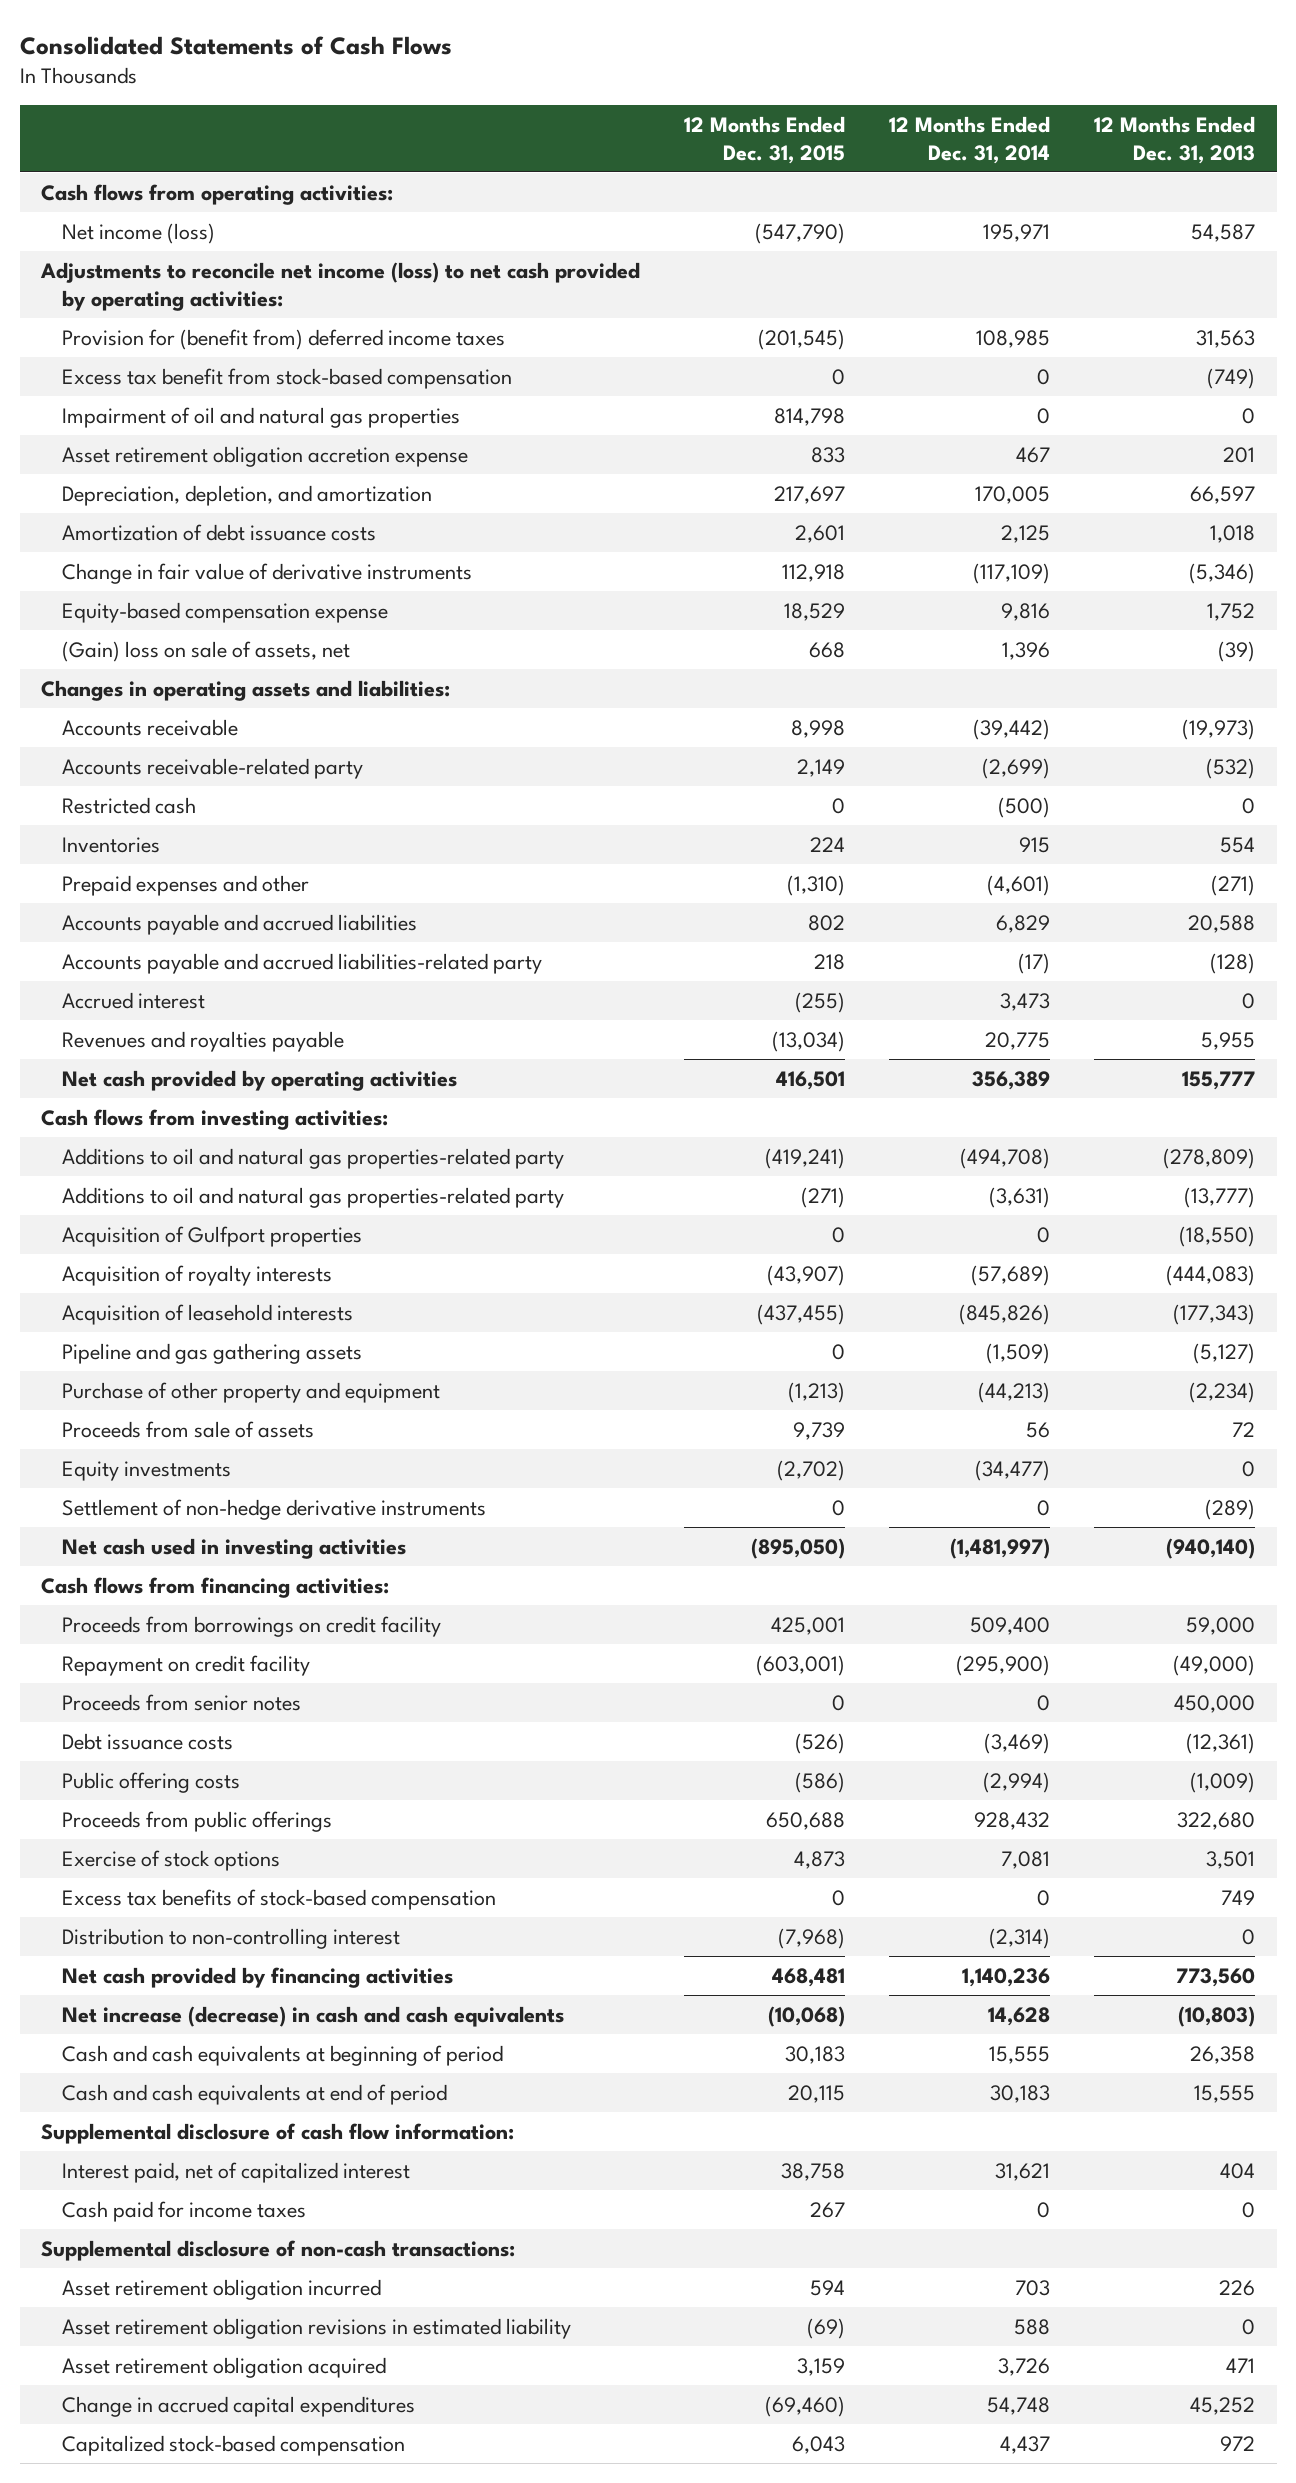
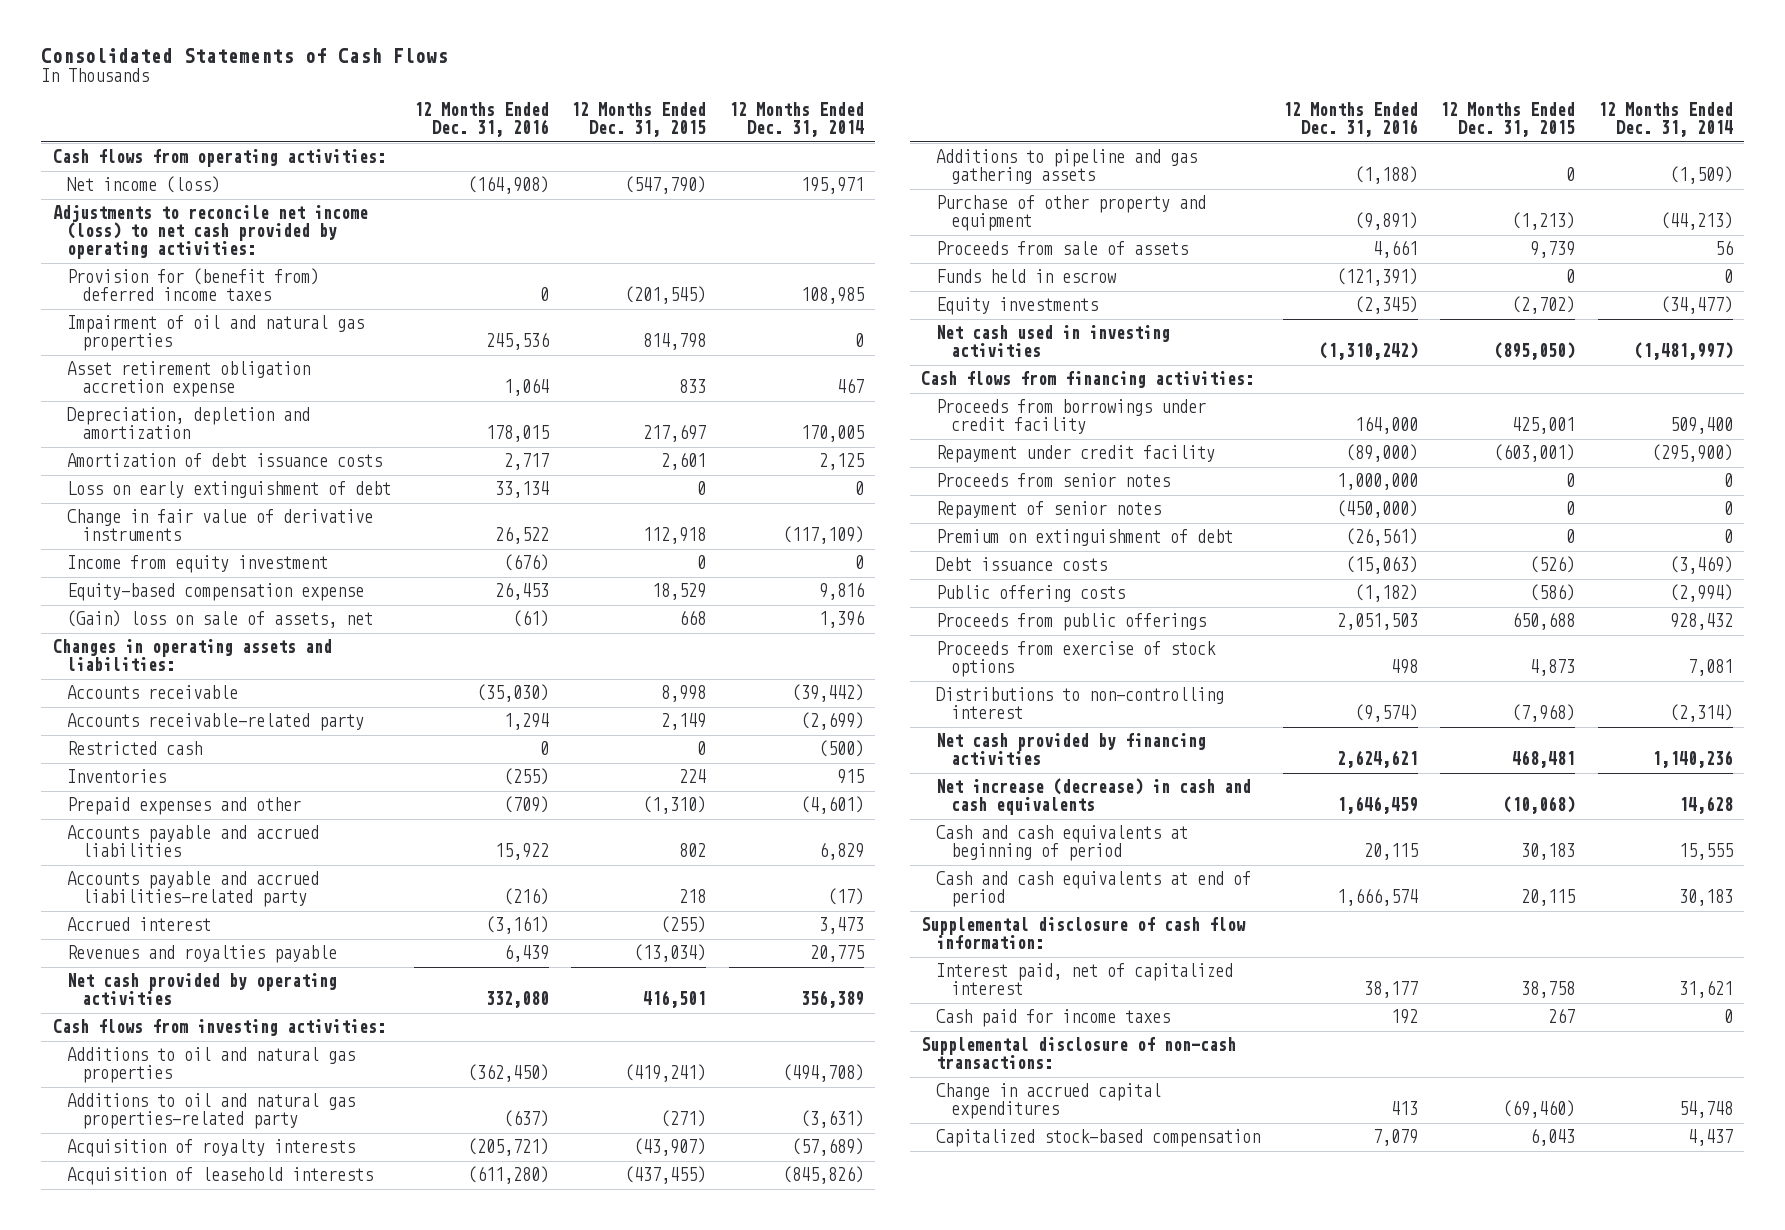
[1093,115,1255,164] 12 Months Ended Dec. 31, 2013 -> none
none -> [413,102,549,138] 12 Months Ended Dec. 31, 2016
[61,367,512,389] Excess tax benefit from stock-based compensation -> none
[61,484,432,506] Depreciation, depletion, and amortization -> [67,407,311,440] Depreciation, depletion and amortization
none -> [67,481,392,499] Loss on early extinguishment of debt
none -> [67,555,329,574] Income from equity investment
[61,1147,564,1169] Additions to oil and natural gas properties-related party -> [67,1047,356,1084] Additions to oil and natural gas properties
[61,1225,362,1247] Acquisition of Gulfport properties -> none
[61,1342,362,1364] Pipeline and gas gathering assets -> [936,149,1198,185] Additions to pipeline and gas gathering assets
none -> [936,269,1117,284] Funds held in escrow
[61,1498,486,1520] Settlement of non-hedge derivative instruments -> none
[61,1615,441,1637] Proceeds from borrowings on credit facility -> [936,399,1207,435] Proceeds from borrowings under credit facility
[61,1654,310,1676] Repayment on credit facility -> [936,445,1216,464] Repayment under credit facility
none -> [936,501,1162,520] Repayment of senior notes
none -> [936,529,1234,547] Premium on extinguishment of debt
[61,1888,496,1910] Excess tax benefits of stock-based compensation -> none
[61,1849,280,1871] Exercise of stock options -> [936,641,1217,678] Proceeds from exercise of stock options
[61,1927,400,1949] Distribution to non-controlling interest -> [936,687,1225,720] Distributions to non-controlling interest
[61,2278,381,2300] Asset retirement obligation incurred -> none
[61,2317,571,2339] Asset retirement obligation revisions in estimated liability -> none
[61,2356,386,2378] Asset retirement obligation acquired -> none

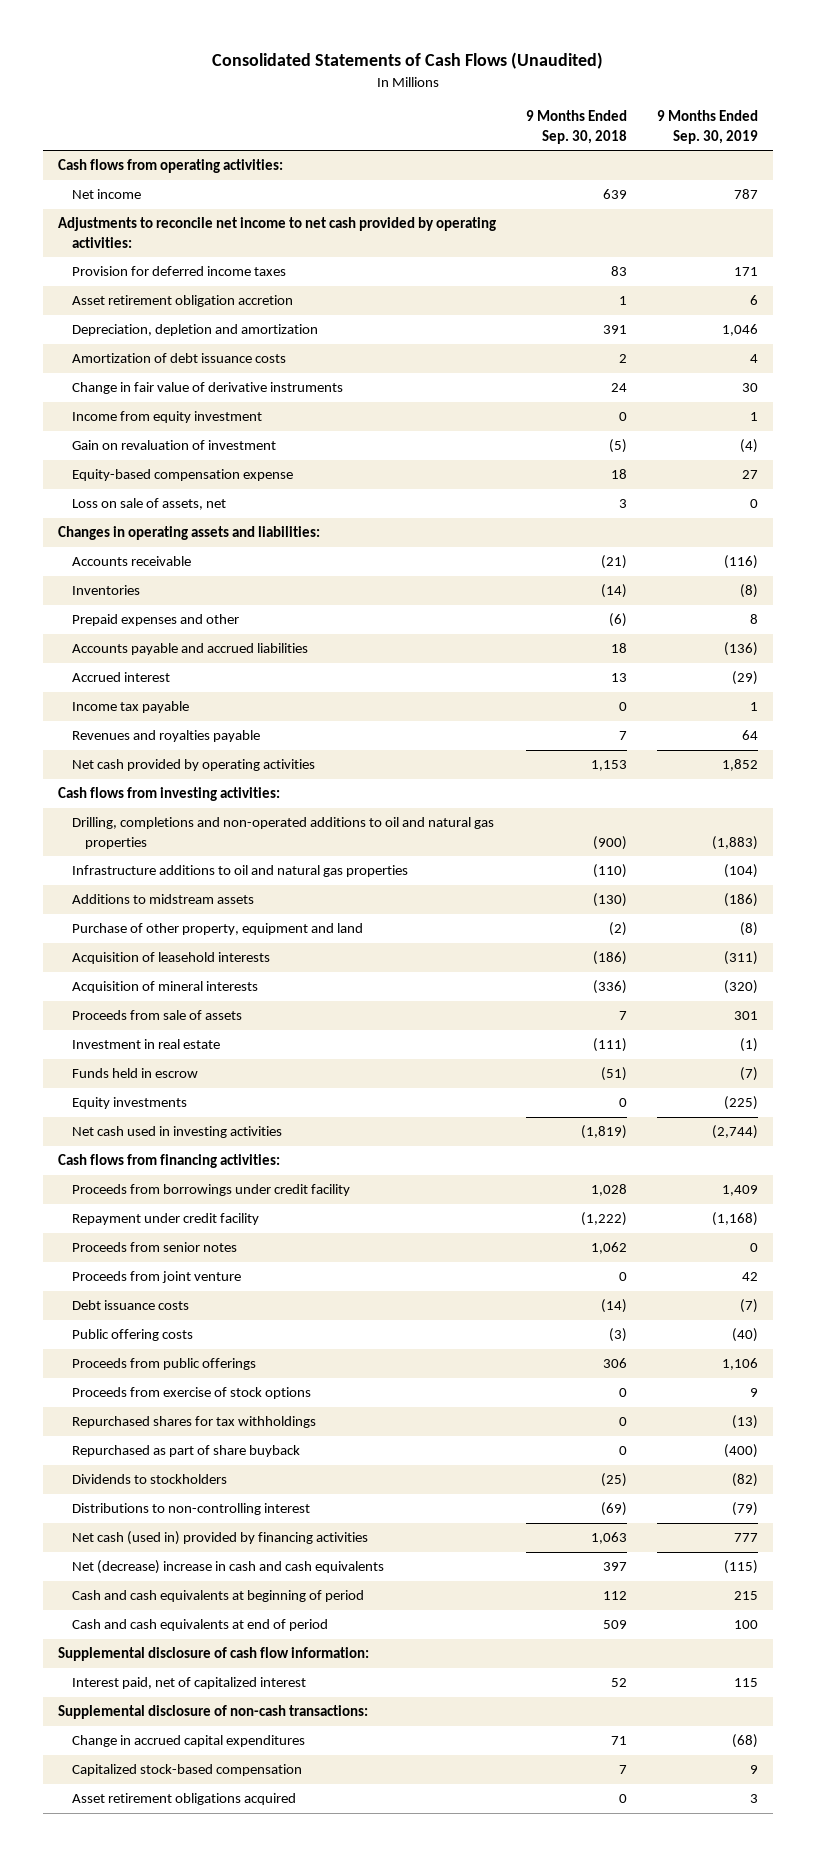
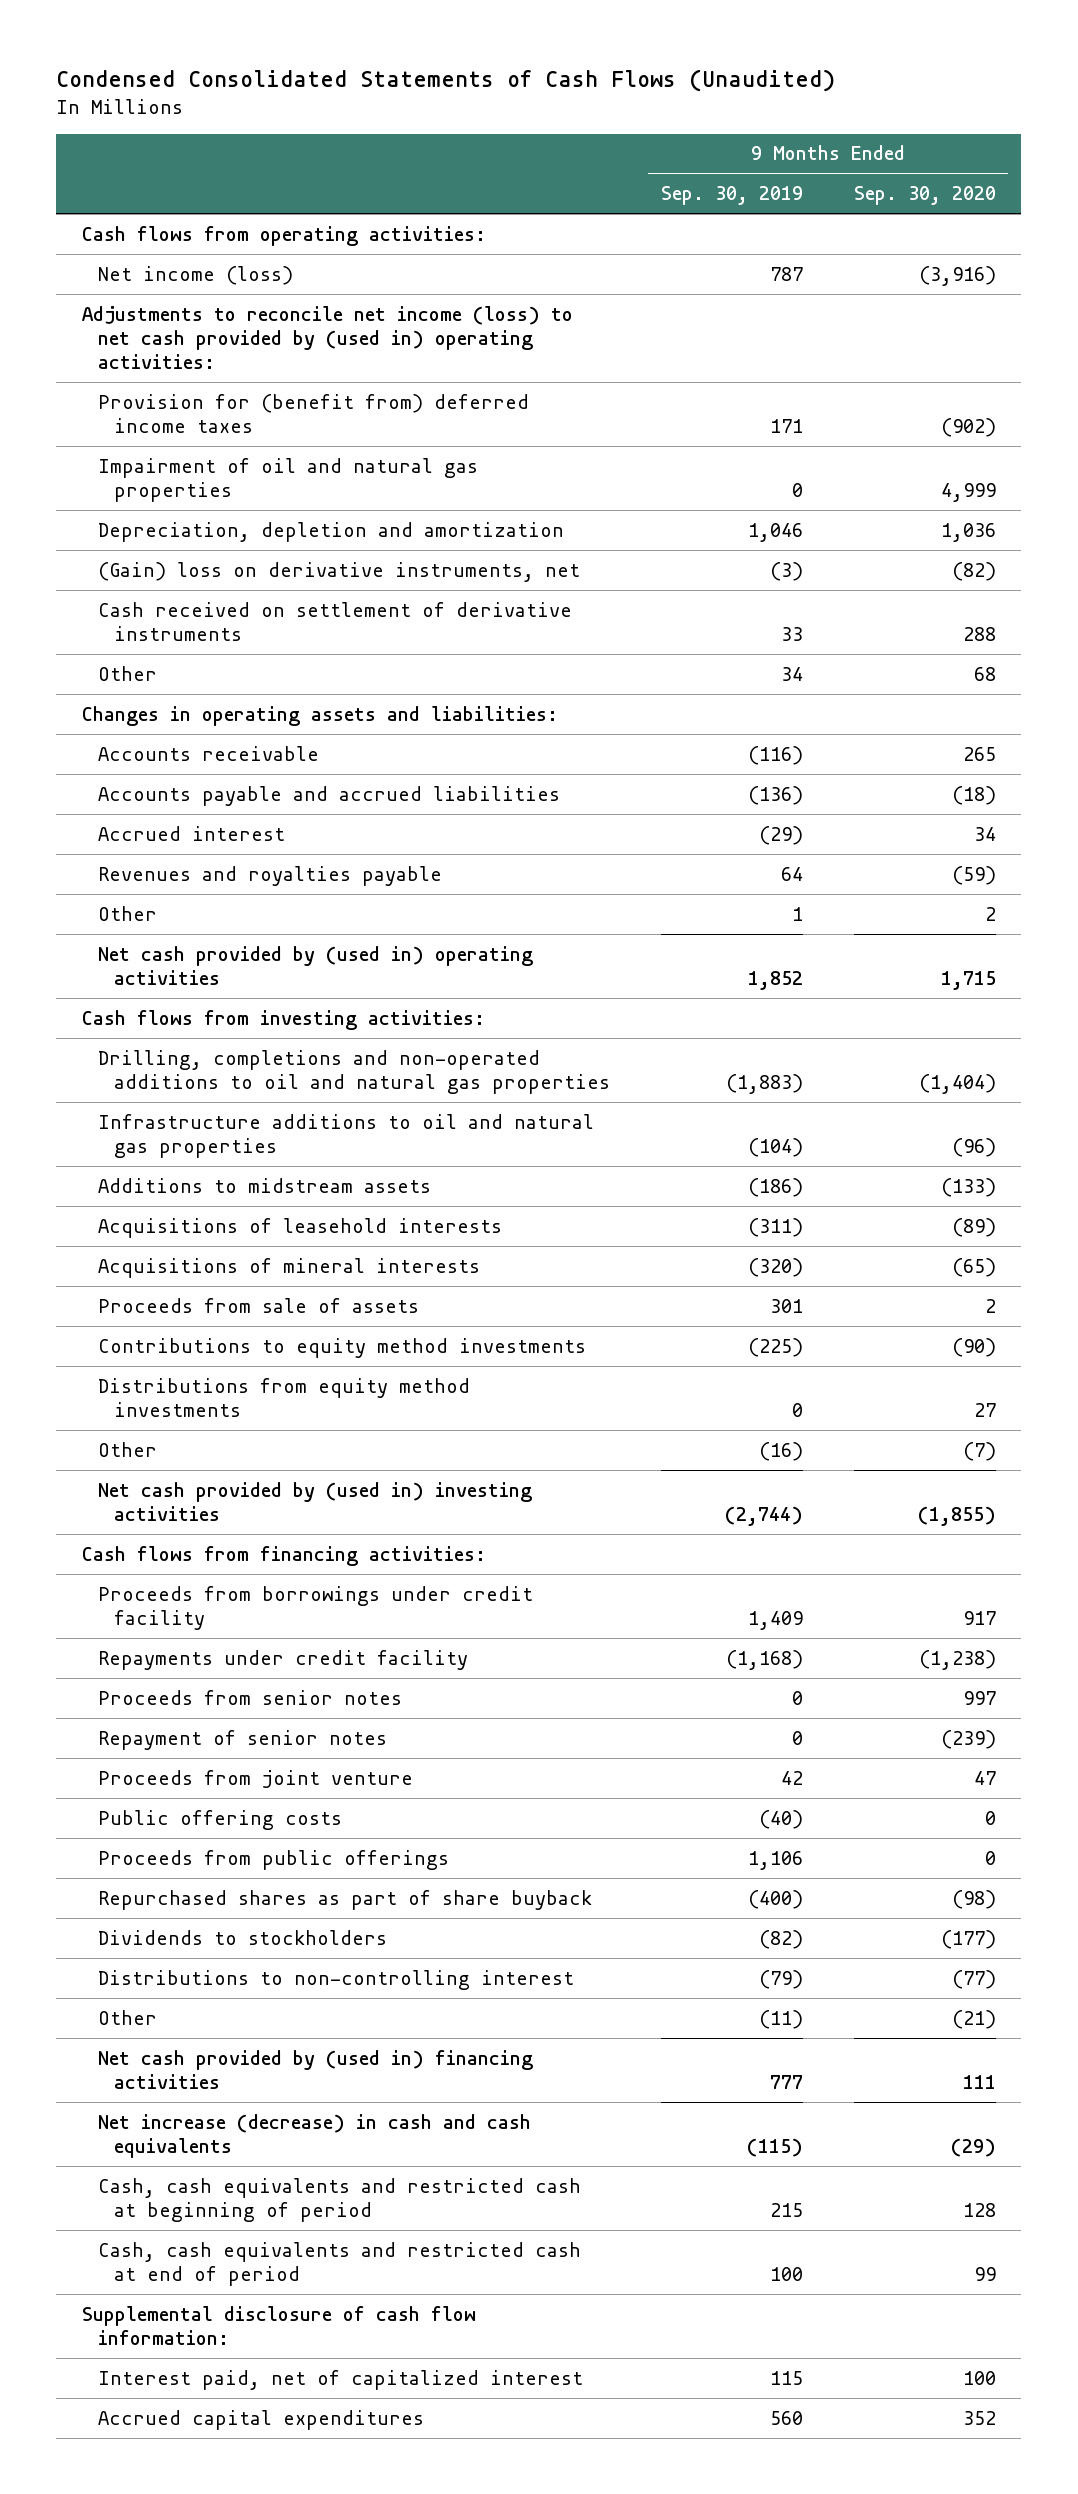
[212,52,604,70] Consolidated Statements of Cash Flows (Unaudited) -> [56,69,836,93] Condensed Consolidated Statements of Cash Flows (Unaudited)
[526,110,628,144] 9 Months Ended Sep. 30, 2018 -> none
none -> [853,186,996,206] Sep. 30, 2020
[71,295,293,308] Asset retirement obligation accretion -> none
[71,189,141,200] Net income -> [97,265,293,285] Net income (loss)
[57,217,496,248] Adjustments to reconcile net income to net cash provided by operating activities: -> [81,305,573,369] Adjustments to reconcile net income (loss) to net cash provided by (used in) operating activities:
[71,266,286,277] Provision for deferred income taxes -> [97,393,529,433] Provision for (benefit from) deferred income taxes
none -> [97,457,478,502] Impairment of oil and natural gas properties
[71,353,286,364] Amortization of debt issuance costs -> none
[71,382,343,395] Change in fair value of derivative instruments -> none
[71,411,262,424] Income from equity investment -> none
[71,440,276,451] Gain on revaluation of investment -> none
[71,469,293,482] Equity-based compensation expense -> none
[71,498,226,511] Loss on sale of assets, net -> none
none -> [97,561,580,582] (Gain) loss on derivative instruments, net
none -> [97,601,572,641] Cash received on settlement of derivative instruments
none -> [97,665,157,681] Other
[71,585,140,596] Inventories -> none
[71,614,239,627] Prepaid expenses and other -> none
[71,701,189,714] Income tax payable -> none
none -> [97,905,157,921] Other
[71,759,315,772] Net cash provided by operating activities -> [97,945,533,985] Net cash provided by (used in) operating activities
[71,923,363,936] Purchase of other property, equipment and land -> none
[71,952,270,965] Acquisition of leasehold interests -> [97,1217,502,1238] Acquisitions of leasehold interests
[71,981,258,994] Acquisition of mineral interests -> [97,1257,480,1278] Acquisitions of mineral interests
[71,1039,220,1050] Investment in real estate -> none
[71,1068,198,1079] Funds held in escrow -> none
[71,1097,187,1110] Equity investments -> [97,1337,586,1358] Contributions to equity method investments
none -> [97,1377,470,1417] Distributions from equity method investments
none -> [97,1441,157,1457] Other
[71,1126,282,1139] Net cash used in investing activities -> [97,1481,532,1521] Net cash provided by (used in) investing activities
[71,1213,259,1226] Repayment under credit facility -> [97,1649,468,1670] Repayments under credit facility
none -> [97,1729,387,1750] Repayment of senior notes
[71,1300,189,1311] Debt issuance costs -> none
[71,1387,311,1400] Proceeds from exercise of stock options -> none
[71,1416,316,1429] Repurchased shares for tax withholdings -> none
[71,1445,300,1458] Repurchased as part of share buyback -> [97,1889,592,1910] Repurchased shares as part of share buyback
none -> [97,2009,157,2025] Other
[71,1531,368,1546] Net cash (used in) provided by financing activities -> [97,2049,533,2089] Net cash provided by (used in) financing activities
[71,1560,384,1575] Net (decrease) increase in cash and cash equivalents -> [97,2113,531,2158] Net increase (decrease) in cash and cash equivalents
[71,1590,364,1603] Cash and cash equivalents at beginning of period -> [97,2177,581,2222] Cash, cash equivalents and restricted cash at beginning of period
[71,1619,328,1632] Cash and cash equivalents at end of period -> [97,2241,581,2286] Cash, cash equivalents and restricted cash at end of period
[57,1705,368,1720] Supplemental disclosure of non-cash transactions: -> none
[71,1764,302,1777] Capitalized stock-based compensation -> none
[71,1793,296,1806] Asset retirement obligations acquired -> none
[71,1735,305,1748] Change in accrued capital expenditures -> [97,2409,424,2430] Accrued capital expenditures
[732,1734,759,1749] (68) -> [769,2410,803,2425] 560

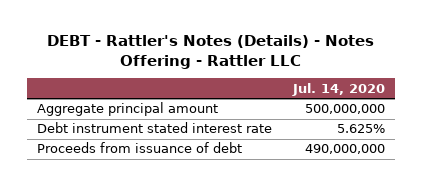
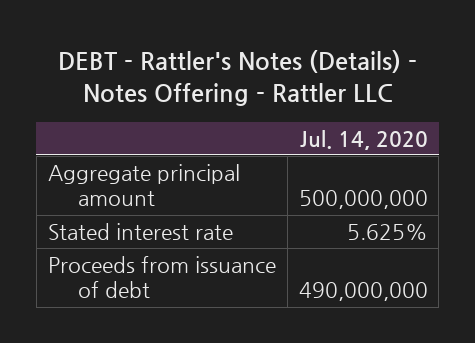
[36,122,272,134] Debt instrument stated interest rate -> [47,222,233,240] Stated interest rate

